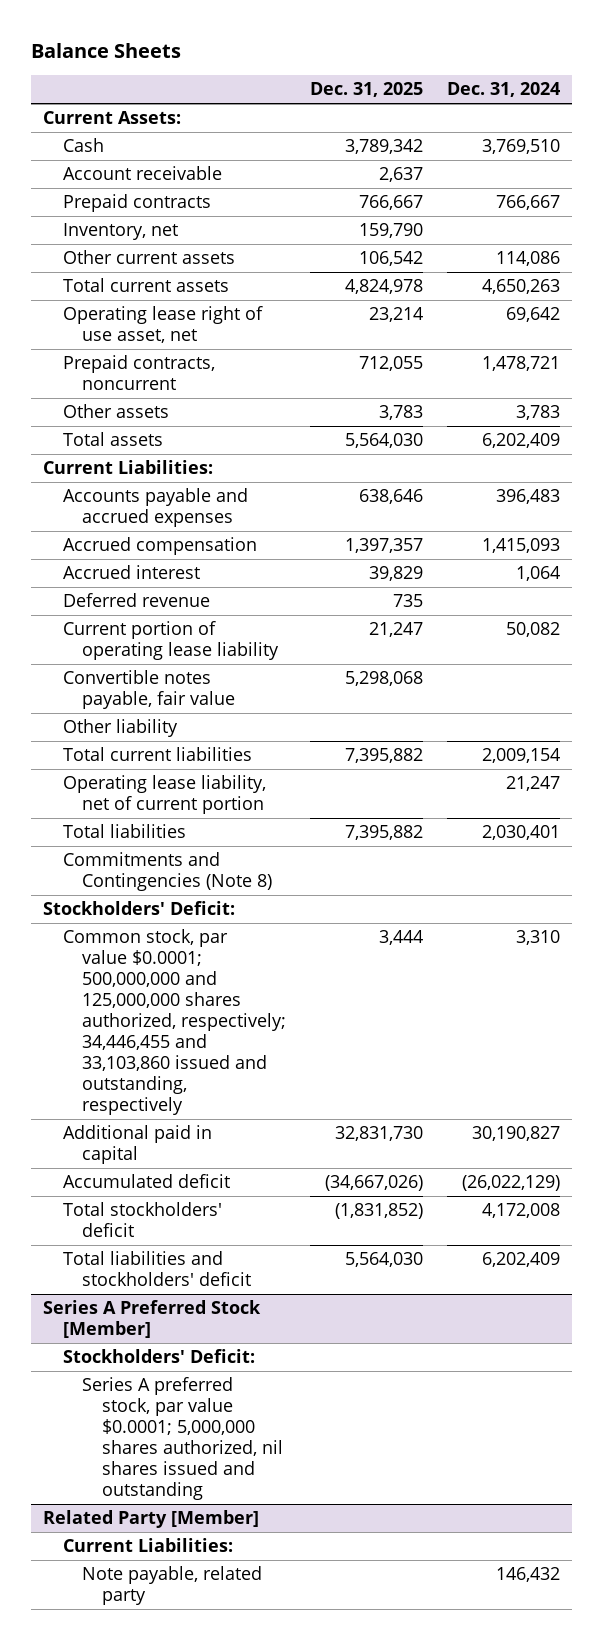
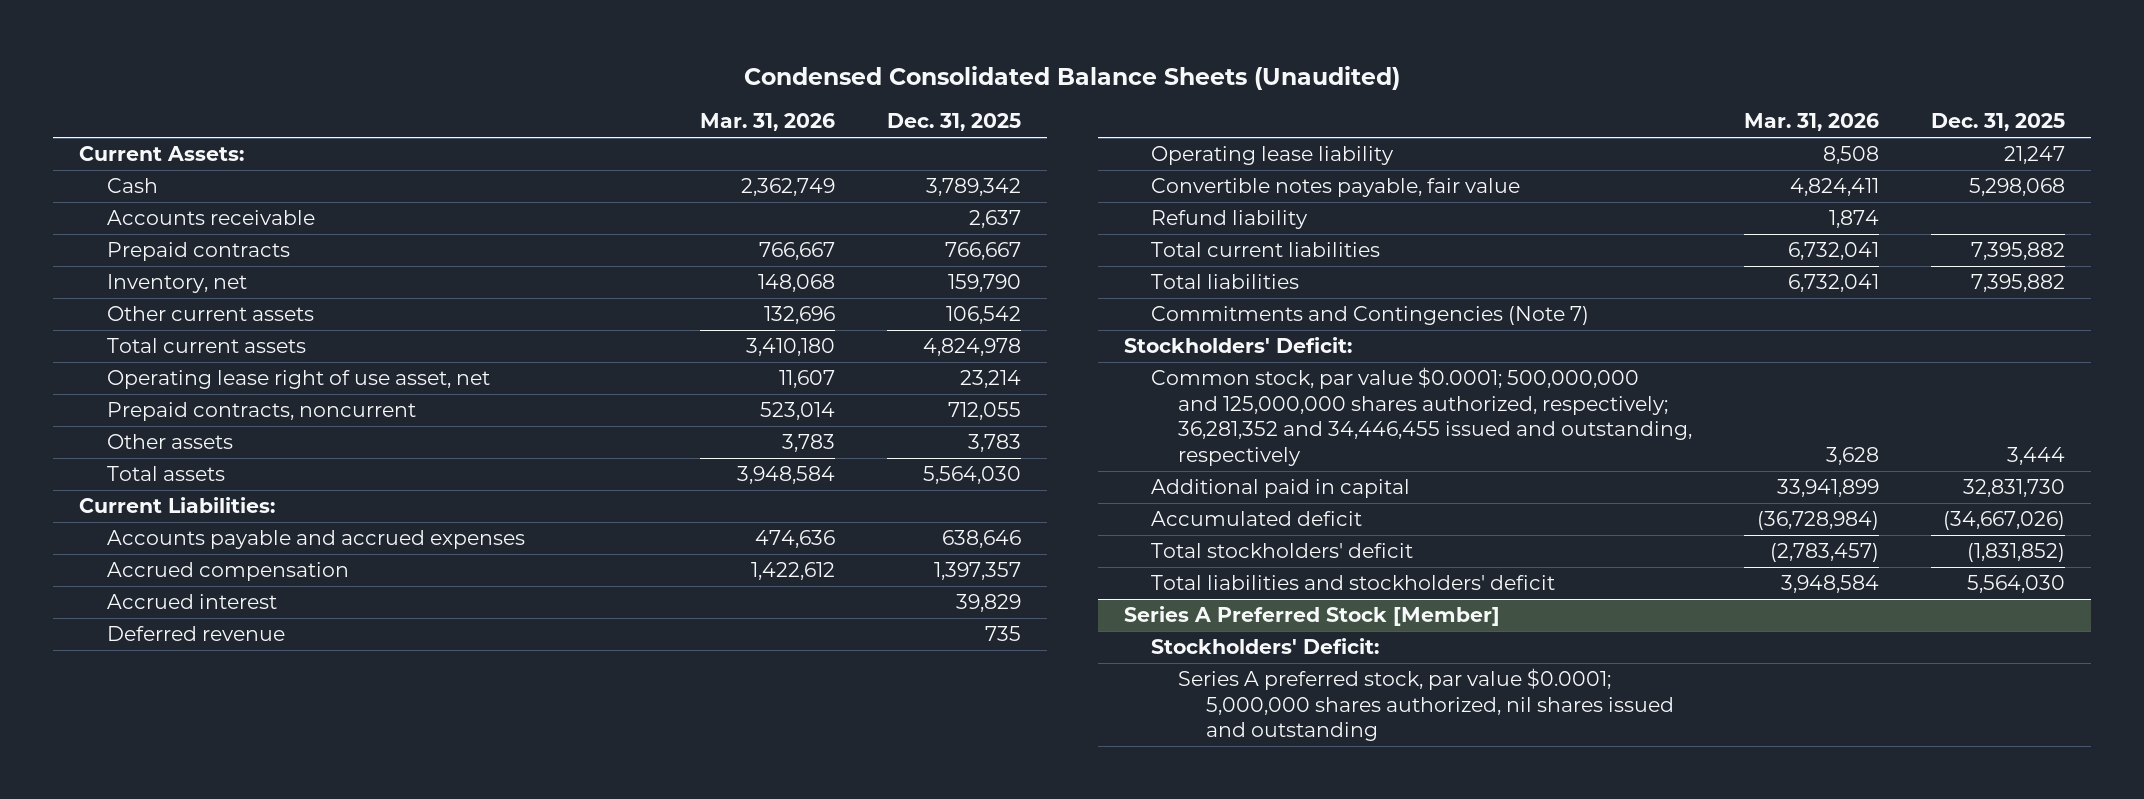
[31,42,182,58] Balance Sheets -> [744,65,1401,90] Condensed Consolidated Balance Sheets (Unaudited)
[447,82,561,98] Dec. 31, 2024 -> none
none -> [699,113,835,132] Mar. 31, 2026
[62,166,222,181] Account receivable -> [106,210,315,226] Accounts receivable
[62,621,280,661] Current portion of operating lease liability -> [1150,146,1394,166] Operating lease liability
[62,719,178,738] Other liability -> none
none -> [1150,210,1308,230] Refund liability
[62,775,266,815] Operating lease liability, net of current portion -> none
[62,852,273,892] Commitments and Contingencies (Note 8) -> [1150,306,1589,326] Commitments and Contingencies (Note 7)
[62,929,287,1116] Common stock, par value $0.0001; 500,000,000 and 125,000,000 shares authorized, respectively; 34,446,455 and 33,103,860 issued and outstanding, respectively -> [1150,367,1693,466] Common stock, par value $0.0001; 500,000,000 and 125,000,000 shares authorized, respectively; 36,281,352 and 34,446,455 issued and outstanding, respectively
[43,1510,260,1529] Related Party [Member] -> none
[62,1538,233,1553] Current Liabilities: -> none
[82,1566,263,1606] Note payable, related party -> none

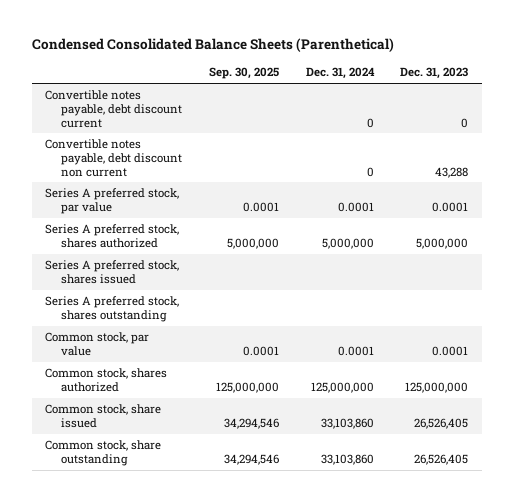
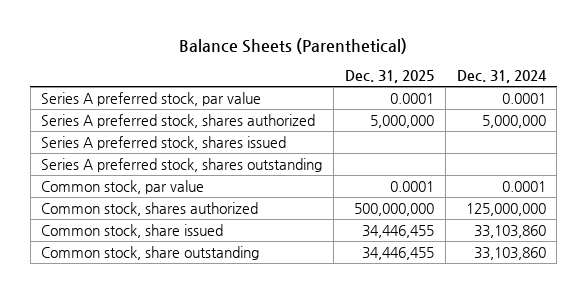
[31,38,394,53] Condensed Consolidated Balance Sheets (Parenthetical) -> [179,37,408,54] Balance Sheets (Parenthetical)
[208,67,279,80] Sep. 30, 2025 -> none
[400,67,469,80] Dec. 31, 2023 -> none
none -> [344,69,434,83] Dec. 31, 2025
[44,90,183,128] Convertible notes payable, debt discount current -> none
[44,139,183,177] Convertible notes payable, debt discount non current -> none

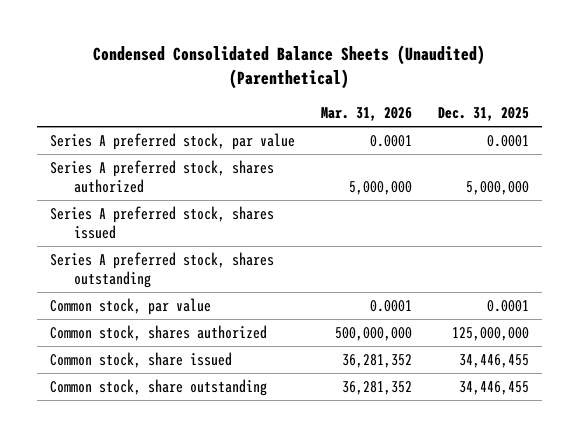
[179,37,408,54] Balance Sheets (Parenthetical) -> [93,45,486,90] Condensed Consolidated Balance Sheets (Unaudited) (Parenthetical)
[456,69,547,83] Dec. 31, 2024 -> none
none -> [320,107,412,122] Mar. 31, 2026
[353,202,434,216] 500,000,000 -> [451,326,529,341] 125,000,000

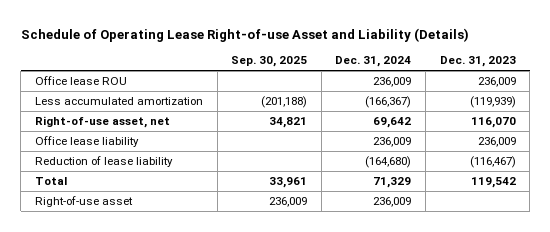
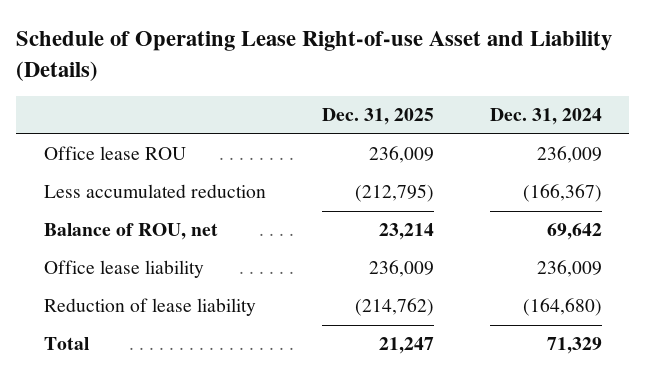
[231,56,308,68] Sep. 30, 2025 -> none
[439,56,516,68] Dec. 31, 2023 -> none
none -> [321,108,434,126] Dec. 31, 2025
[34,97,203,106] Less accumulated amortization -> [44,184,267,199] Less accumulated reduction
[34,116,170,129] Right-of-use asset, net -> [44,223,219,241] Balance of ROU, net
[34,196,133,208] Right-of-use asset -> none

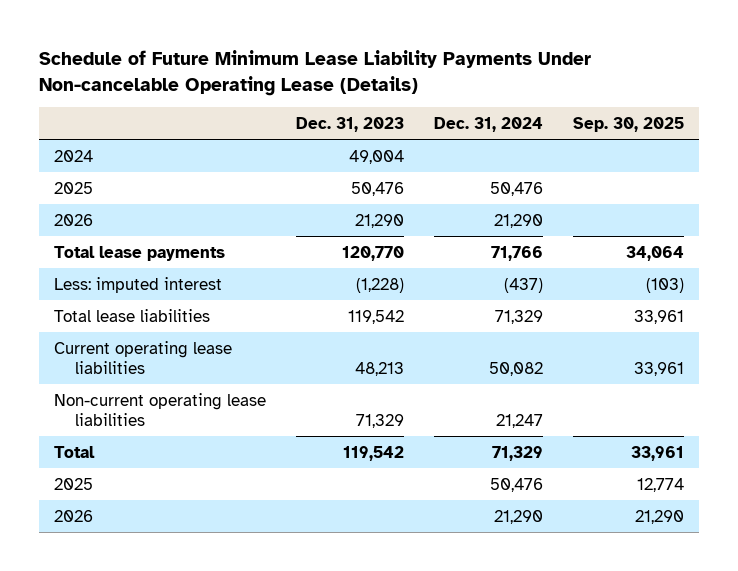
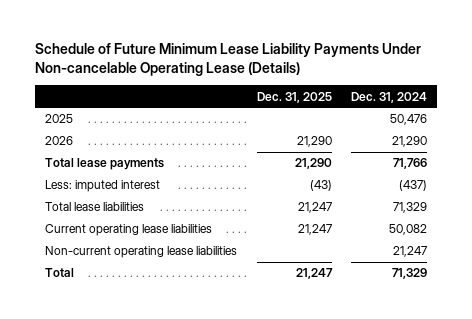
[296,116,405,132] Dec. 31, 2023 -> none
[572,116,684,132] Sep. 30, 2025 -> none
none -> [256,91,332,103] Dec. 31, 2025
[54,149,94,162] 2024 -> none
[54,477,94,490] 2025 -> none
[54,509,94,522] 2026 -> none

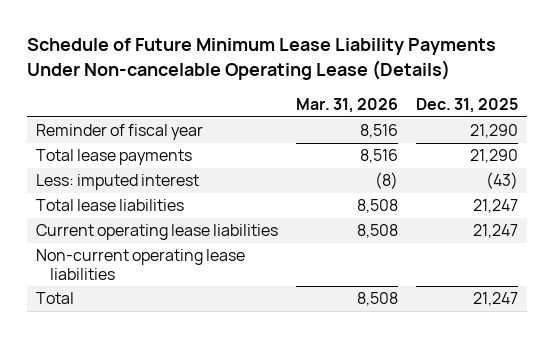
[351,91,428,103] Dec. 31, 2024 -> none
none -> [295,97,398,113] Mar. 31, 2026
[45,114,74,124] 2025 -> none
[45,136,74,146] 2026 -> [35,124,203,141] Reminder of fiscal year

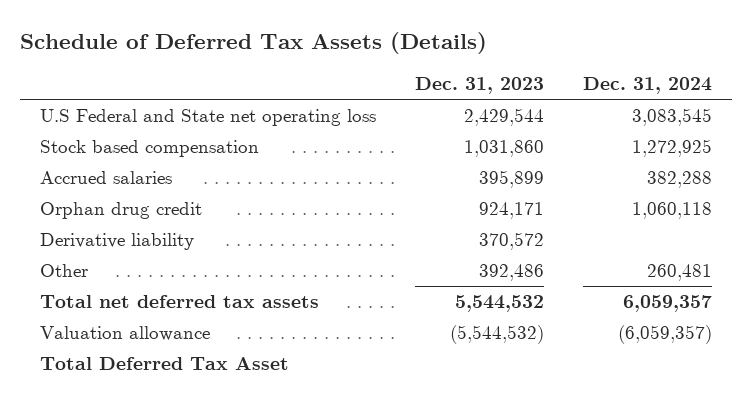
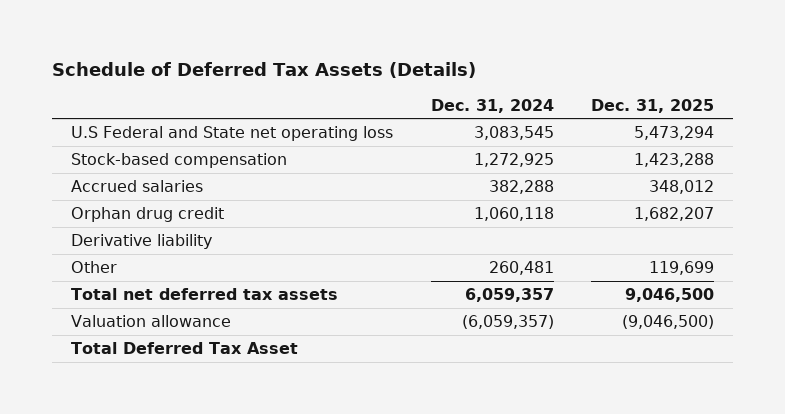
[414,76,544,94] Dec. 31, 2023 -> none
none -> [591,98,715,113] Dec. 31, 2025
[39,140,259,158] Stock based compensation -> [70,153,287,169] Stock-based compensation

